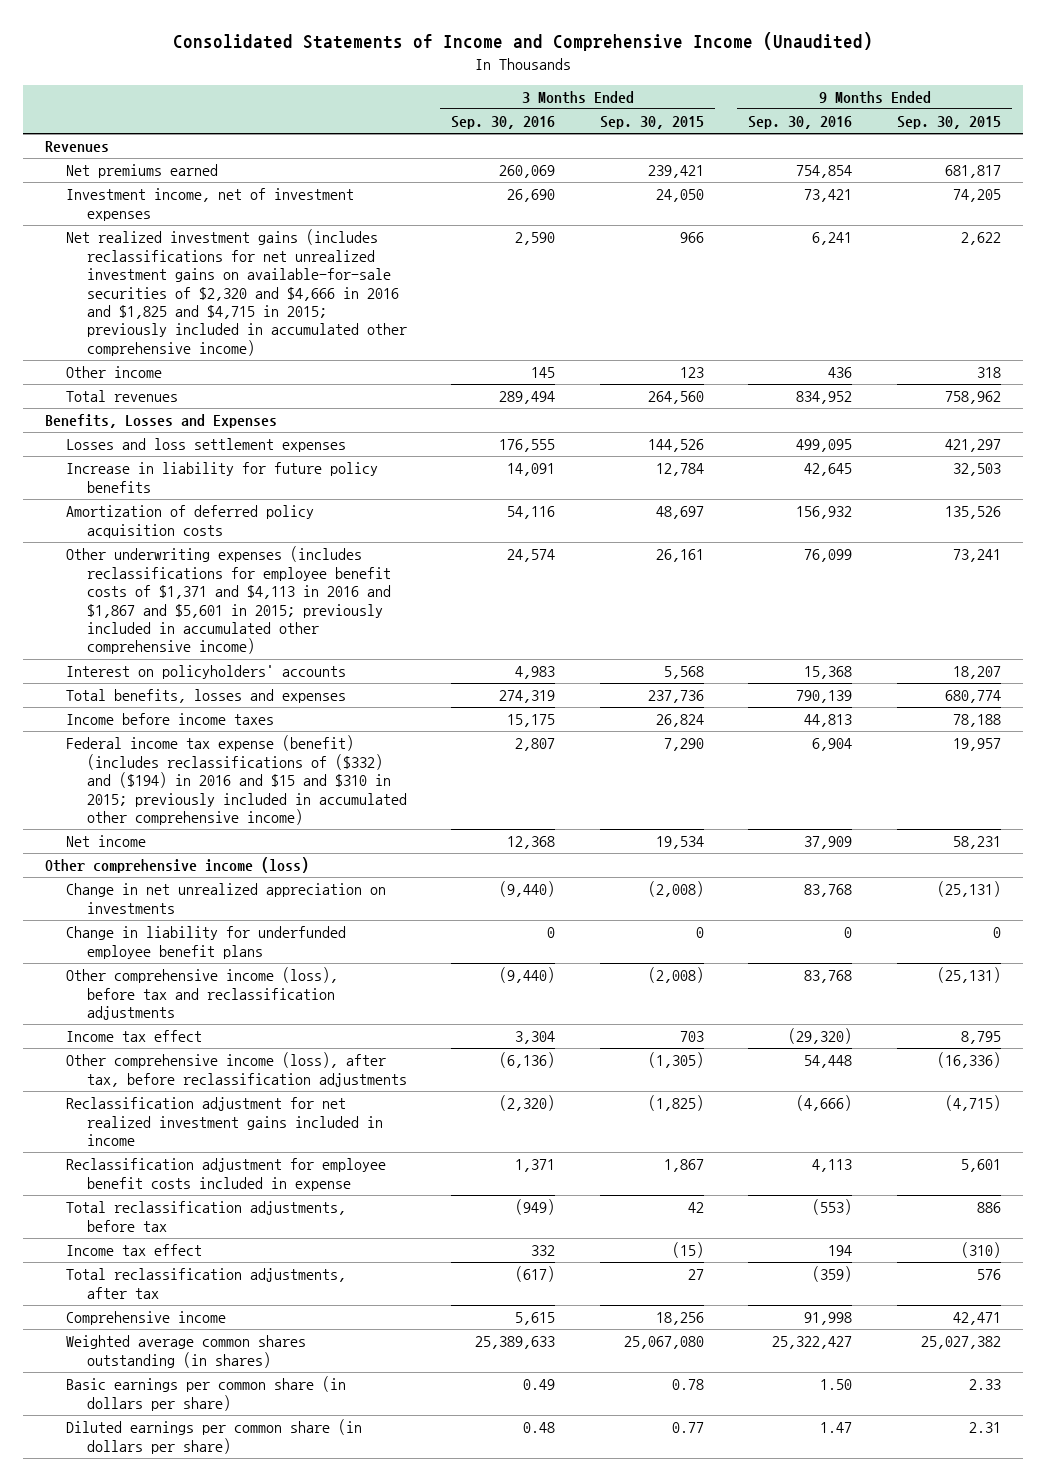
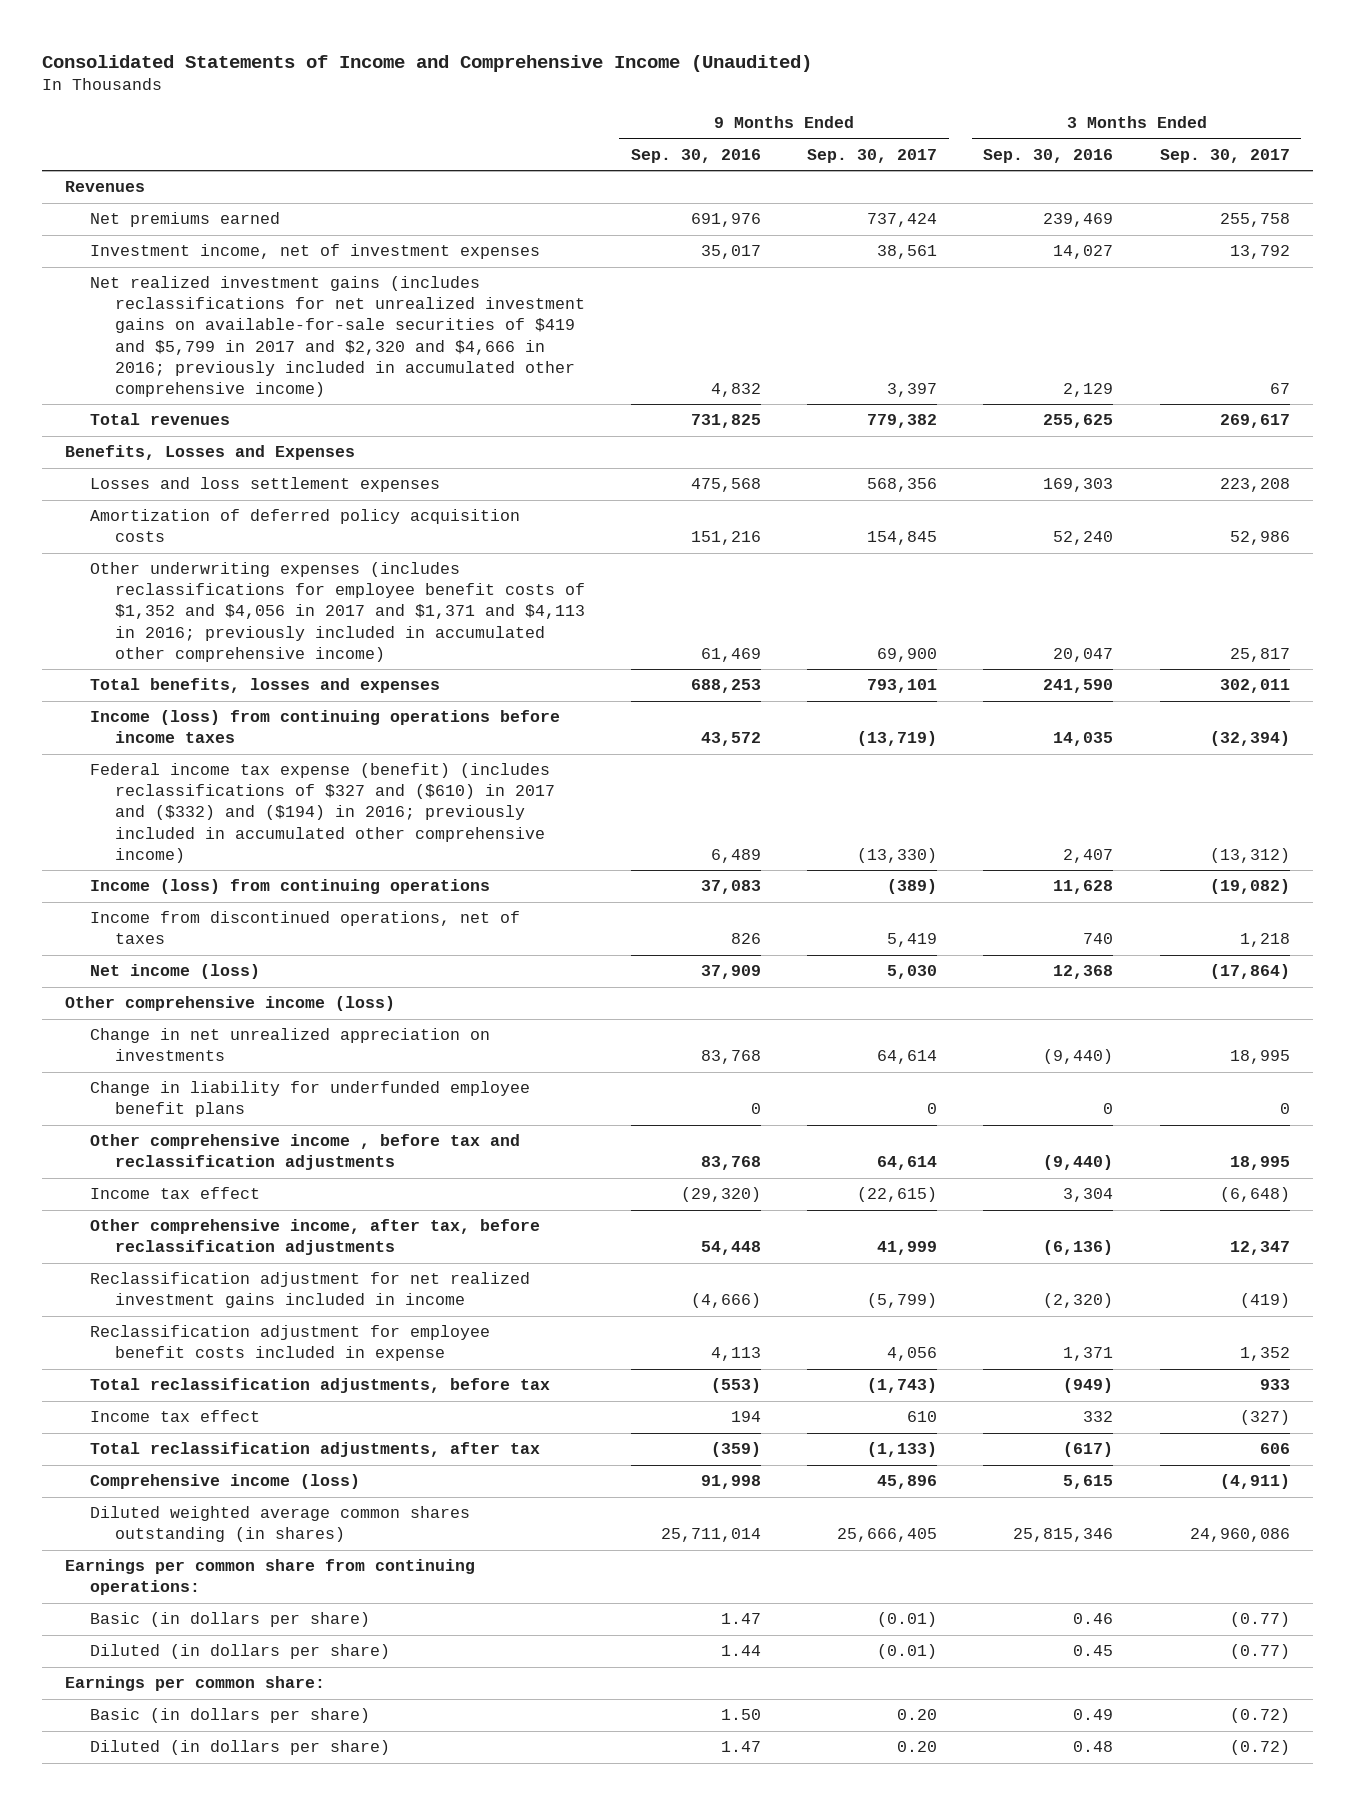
[599,116,704,130] Sep. 30, 2015 -> none
[897,116,1002,130] Sep. 30, 2015 -> none
none -> [807,148,938,163] Sep. 30, 2017
none -> [1159,148,1290,163] Sep. 30, 2017
[65,366,162,379] Other income -> none
[499,165,556,179] 260,069 -> [1043,213,1114,228] 239,469
[796,165,853,179] 754,854 -> [690,213,761,228] 691,976
[507,189,556,203] 26,690 -> [1053,245,1114,260] 14,027
[804,189,853,203] 73,421 -> [700,245,761,260] 35,017
[65,229,407,356] Net realized investment gains (includes reclassifications for net unrealized investment gains on available-for-sale securities of $2,320 and $4,666 in 2016 and $1,825 and $4,715 in 2015; previously included in accumulated other comprehensive income) -> [89,276,585,397] Net realized investment gains (includes reclassifications for net unrealized investment gains on available-for-sale securities of $419 and $5,799 in 2017 and $2,320 and $4,666 in 2016; previously included in accumulated other comprehensive income)
[515,232,556,246] 2,590 -> [1063,382,1114,397] 2,129
[812,232,853,246] 6,241 -> [710,382,761,397] 4,832
[499,391,556,405] 289,494 -> [1043,414,1114,429] 255,625
[796,391,853,405] 834,952 -> [690,414,761,429] 731,825
[65,462,378,493] Increase in liability for future policy benefits -> none
[65,665,346,680] Interest on policyholders' accounts -> none
[499,439,556,453] 176,555 -> [1043,478,1114,493] 169,303
[796,439,853,453] 499,095 -> [690,478,761,493] 475,568
[507,506,556,520] 54,116 -> [1053,531,1114,546] 52,240
[796,506,853,520] 156,932 -> [690,531,761,546] 151,216
[65,546,391,655] Other underwriting expenses (includes reclassifications for employee benefit costs of $1,371 and $4,113 in 2016 and $1,867 and $5,601 in 2015; previously included in accumulated other comprehensive income) -> [89,562,585,662] Other underwriting expenses (includes reclassifications for employee benefit costs of $1,352 and $4,056 in 2017 and $1,371 and $4,113 in 2016; previously included in accumulated other comprehensive income)
[507,549,556,563] 24,574 -> [1053,647,1114,662] 20,047
[804,549,853,563] 76,099 -> [700,647,761,662] 61,469
[499,690,556,704] 274,319 -> [1043,679,1114,694] 241,590
[796,690,853,704] 790,139 -> [690,679,761,694] 688,253
[65,713,274,726] Income before income taxes -> [89,710,560,744] Income (loss) from continuing operations before income taxes
[507,714,556,728] 15,175 -> [1053,732,1114,747] 14,035
[804,714,853,728] 44,813 -> [700,732,761,747] 43,572
[65,735,407,826] Federal income tax expense (benefit) (includes reclassifications of ($332) and ($194) in 2016 and $15 and $310 in 2015; previously included in accumulated other comprehensive income) -> [89,763,555,863] Federal income tax expense (benefit) (includes reclassifications of $327 and ($610) in 2017 and ($332) and ($194) in 2016; previously included in accumulated other comprehensive income)
[515,738,556,752] 2,807 -> [1063,848,1114,863] 2,407
[812,738,853,752] 6,904 -> [710,848,761,863] 6,489
none -> [89,879,490,895] Income (loss) from continuing operations
none -> [89,911,520,945] Income from discontinued operations, net of taxes
[65,835,146,848] Net income -> [89,964,260,980] Net income (loss)
[65,967,338,1021] Other comprehensive income (loss), before tax and reclassification adjustments -> [89,1134,520,1171] Other comprehensive income , before tax and reclassification adjustments
[65,1052,407,1087] Other comprehensive income (loss), after tax, before reclassification adjustments -> [89,1219,540,1256] Other comprehensive income, after tax, before reclassification adjustments
[65,1311,226,1326] Comprehensive income -> [89,1474,360,1490] Comprehensive income (loss)
[65,1335,306,1368] Weighted average common shares outstanding (in shares) -> [89,1506,470,1543] Diluted weighted average common shares outstanding (in shares)
[475,1336,556,1350] 25,389,633 -> [1013,1528,1114,1543] 25,815,346
[772,1336,853,1350] 25,322,427 -> [660,1528,761,1543] 25,711,014
none -> [65,1559,476,1596] Earnings per common share from continuing operations:
none -> [89,1612,370,1628] Basic (in dollars per share)
none -> [89,1644,390,1660] Diluted (in dollars per share)
none -> [65,1676,326,1692] Earnings per common share:
[65,1376,346,1411] Basic earnings per common share (in dollars per share) -> [89,1708,370,1724] Basic (in dollars per share)
[65,1419,362,1454] Diluted earnings per common share (in dollars per share) -> [89,1740,390,1756] Diluted (in dollars per share)

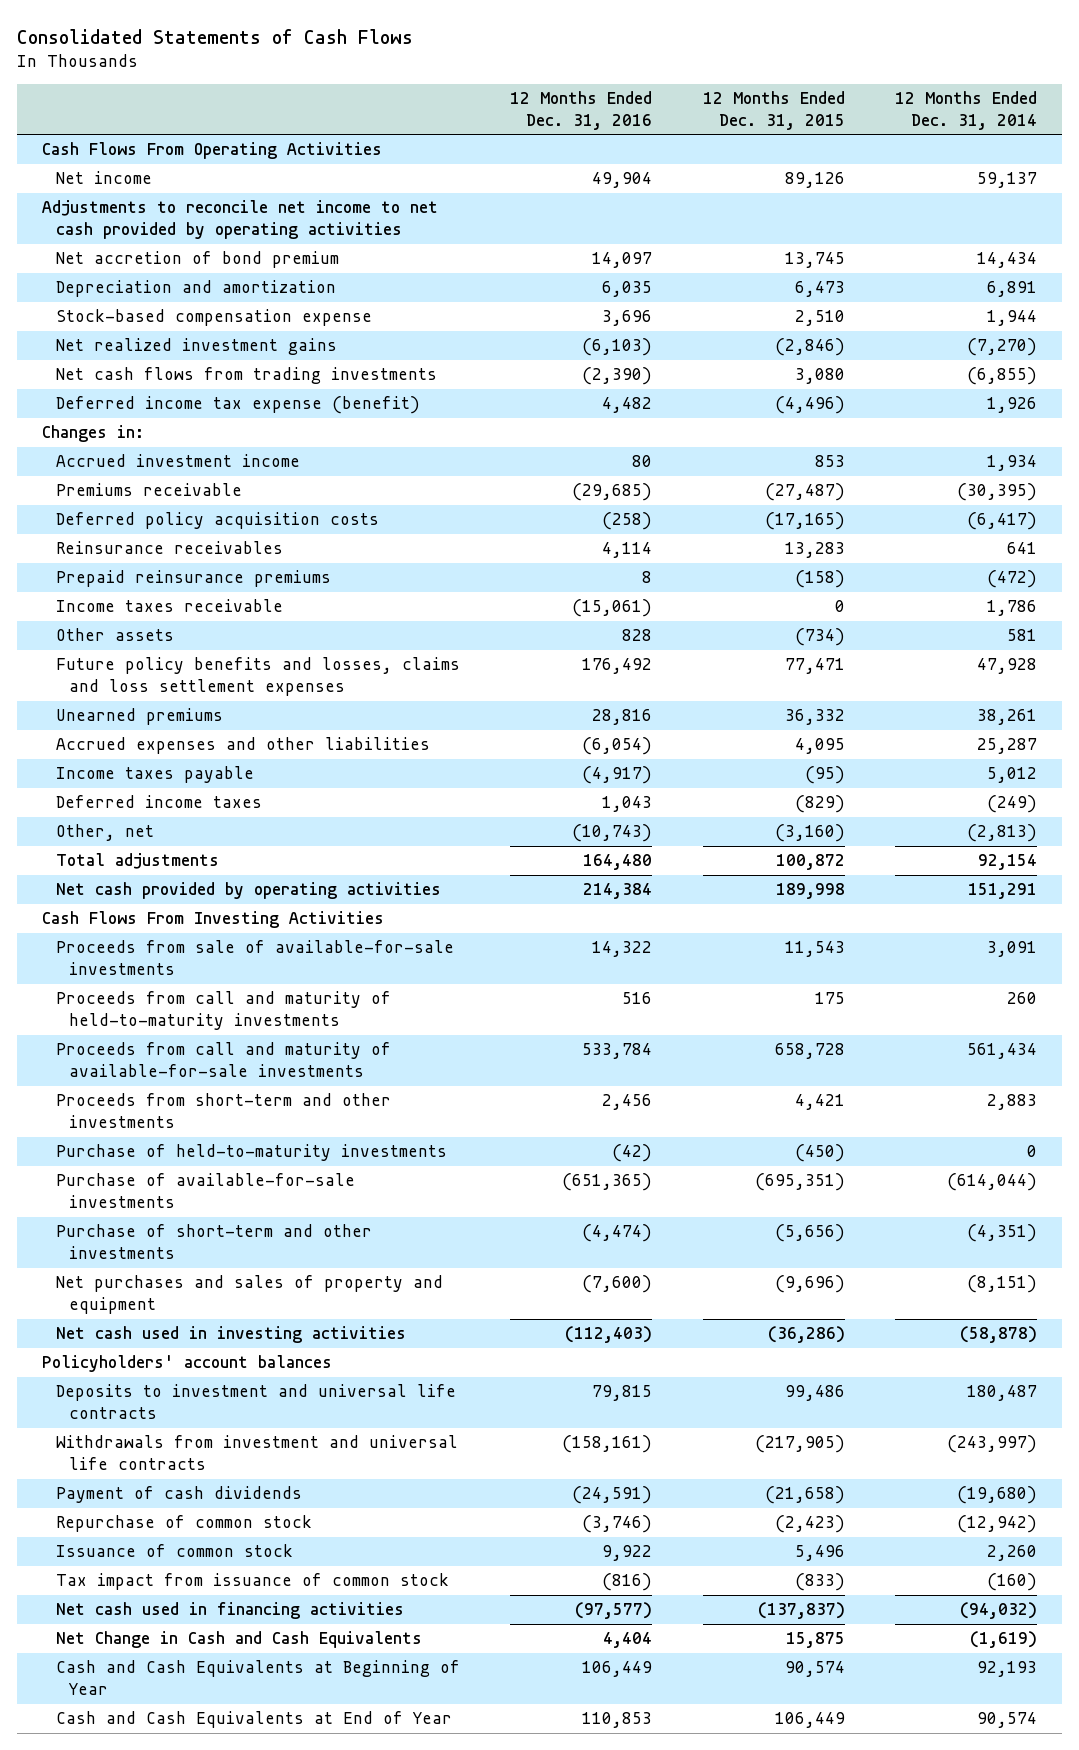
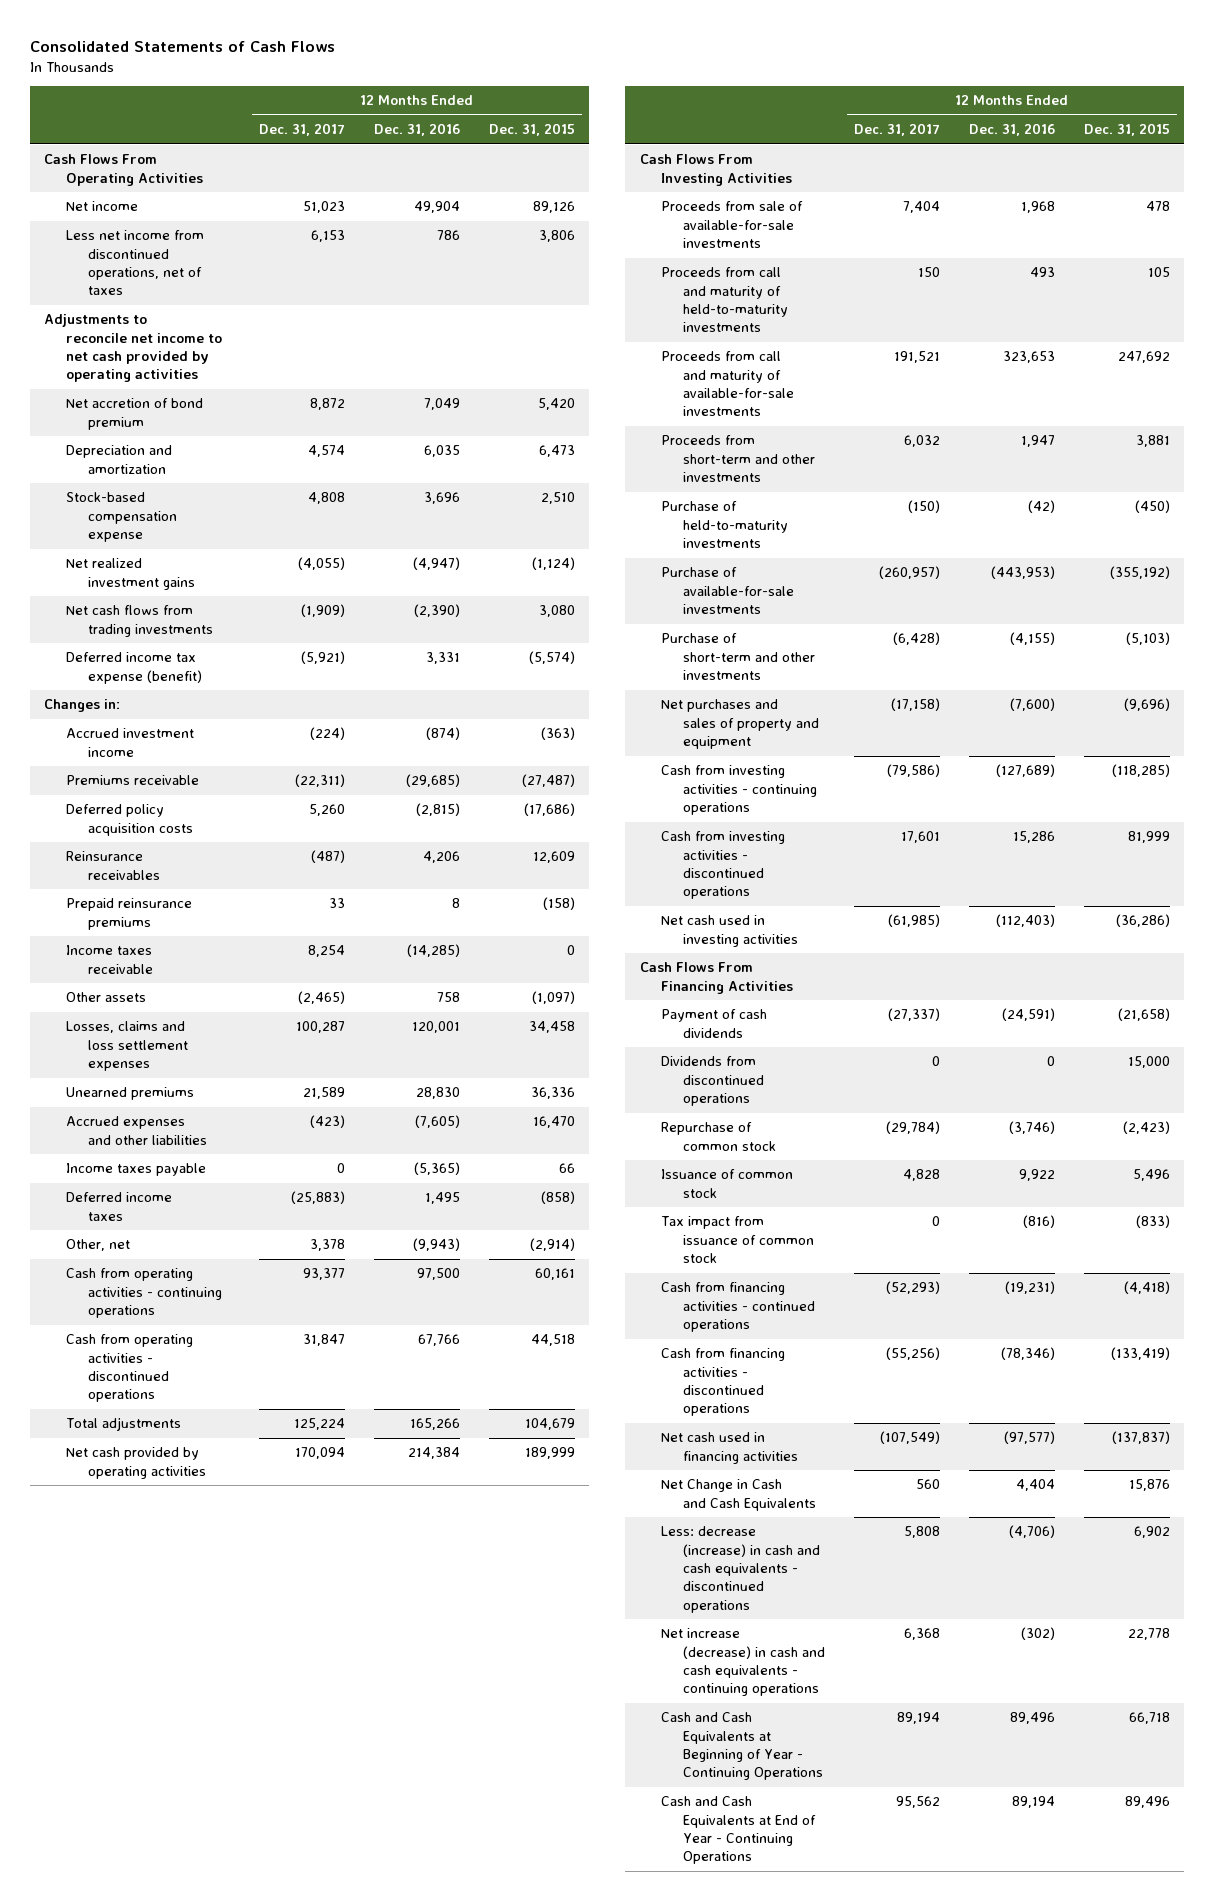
[894,91,1037,130] 12 Months Ended Dec. 31, 2014 -> none
none -> [259,123,346,137] Dec. 31, 2017
none -> [66,230,205,296] Less net income from discontinued operations, net of taxes
[592,252,653,269] 14,097 -> [424,398,461,411] 7,049
[784,252,845,269] 13,745 -> [537,398,575,411] 5,420
[582,338,653,357] (6,103) -> [413,557,461,571] (4,947)
[774,338,845,357] (2,846) -> [531,557,575,571] (1,124)
[602,397,653,414] 4,482 -> [426,652,461,665] 3,331
[774,396,845,415] (4,496) -> [528,651,575,665] (5,574)
[632,455,653,468] 80 -> [426,727,461,741] (874)
[814,455,845,468] 853 -> [540,727,575,741] (363)
[602,512,653,531] (258) -> [416,803,461,817] (2,815)
[764,512,845,531] (17,165) -> [523,803,575,817] (17,686)
[602,542,653,559] 4,114 -> [423,851,461,864] 4,206
[784,542,845,559] 13,283 -> [532,851,575,864] 12,609
[572,599,653,618] (15,061) -> [407,944,461,958] (14,285)
[622,629,653,642] 828 -> [437,992,461,1003] 758
[794,628,845,647] (734) -> [531,991,575,1005] (1,097)
[55,657,460,697] Future policy benefits and losses, claims and loss settlement expenses -> [66,1021,189,1072] Losses, claims and loss settlement expenses
[582,658,653,675] 176,492 -> [412,1021,461,1034] 120,001
[784,658,845,675] 77,471 -> [528,1021,575,1034] 34,458
[592,709,653,726] 28,816 -> [416,1087,461,1100] 28,830
[784,709,845,726] 36,332 -> [530,1087,575,1100] 36,336
[582,737,653,756] (6,054) -> [415,1115,461,1129] (7,605)
[794,738,845,755] 4,095 -> [532,1116,575,1129] 16,470
[582,766,653,785] (4,917) -> [414,1162,461,1176] (5,365)
[804,766,845,785] (95) -> [558,1163,575,1174] 66
[602,796,653,813] 1,043 -> [425,1192,461,1205] 1,495
[794,795,845,814] (829) -> [540,1191,575,1205] (858)
[572,824,653,843] (10,743) -> [413,1238,461,1252] (9,943)
[774,824,845,843] (3,160) -> [529,1238,575,1252] (2,914)
none -> [66,1268,223,1319] Cash from operating activities - continuing operations
none -> [66,1334,194,1403] Cash from operating activities - discontinued operations
[583,854,653,871] 164,480 -> [410,1418,461,1431] 165,266
[775,854,845,871] 100,872 -> [524,1418,575,1431] 104,679
[775,883,845,900] 189,998 -> [524,1447,575,1460] 189,999
[592,941,653,958] 14,322 -> [1021,201,1056,214] 1,968
[784,941,845,958] 11,543 -> [1146,201,1171,212] 478
[622,992,653,1005] 516 -> [1030,267,1056,278] 493
[814,992,845,1005] 175 -> [1148,267,1171,278] 105
[582,1043,653,1060] 533,784 -> [1003,351,1056,364] 323,653
[774,1043,845,1060] 658,728 -> [1118,351,1171,364] 247,692
[602,1094,653,1111] 2,456 -> [1021,435,1056,448] 1,947
[794,1094,845,1111] 4,421 -> [1136,435,1171,448] 3,881
[562,1173,653,1192] (651,365) -> [991,566,1056,580] (443,953)
[754,1173,845,1192] (695,351) -> [1110,566,1171,580] (355,192)
[582,1224,653,1243] (4,474) -> [1010,632,1056,646] (4,155)
[774,1224,845,1243] (5,656) -> [1126,632,1171,646] (5,103)
none -> [661,765,818,816] Cash from investing activities - continuing operations
none -> [661,831,786,900] Cash from investing activities - discontinued operations
[42,1355,333,1373] Policyholders' account balances -> none
[55,1384,456,1420] Deposits to investment and universal life contracts -> none
[55,1435,458,1471] Withdrawals from investment and universal life contracts -> none
none -> [639,962,794,994] Cash Flows From Financing Activities
none -> [661,1056,765,1107] Dividends from discontinued operations
none -> [661,1282,816,1333] Cash from financing activities - continued operations
none -> [661,1348,786,1417] Cash from financing activities - discontinued operations
[785,1632,845,1649] 15,875 -> [1129,1479,1171,1492] 15,876
none -> [661,1526,821,1613] Less: decrease (increase) in cash and cash equivalents - discontinued operations
none -> [661,1628,826,1697] Net increase (decrease) in cash and cash equivalents - continuing operations
[55,1660,460,1696] Cash and Cash Equivalents at Beginning of Year -> [661,1712,824,1781] Cash and Cash Equivalents at Beginning of Year - Continuing Operations
[582,1661,653,1678] 106,449 -> [1010,1712,1056,1725] 89,496
[784,1661,845,1678] 90,574 -> [1129,1712,1171,1725] 66,718
[55,1711,452,1729] Cash and Cash Equivalents at End of Year -> [661,1796,817,1865] Cash and Cash Equivalents at End of Year - Continuing Operations
[582,1712,653,1729] 110,853 -> [1012,1796,1056,1809] 89,194
[774,1712,845,1729] 106,449 -> [1125,1796,1171,1809] 89,496

